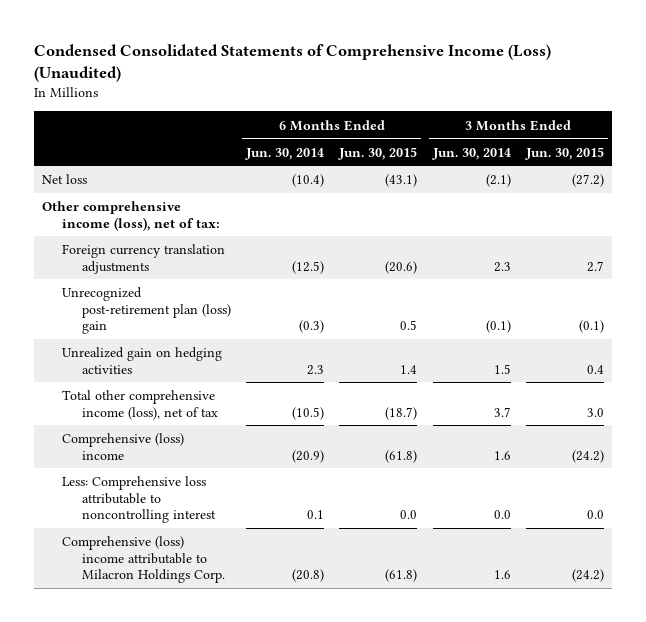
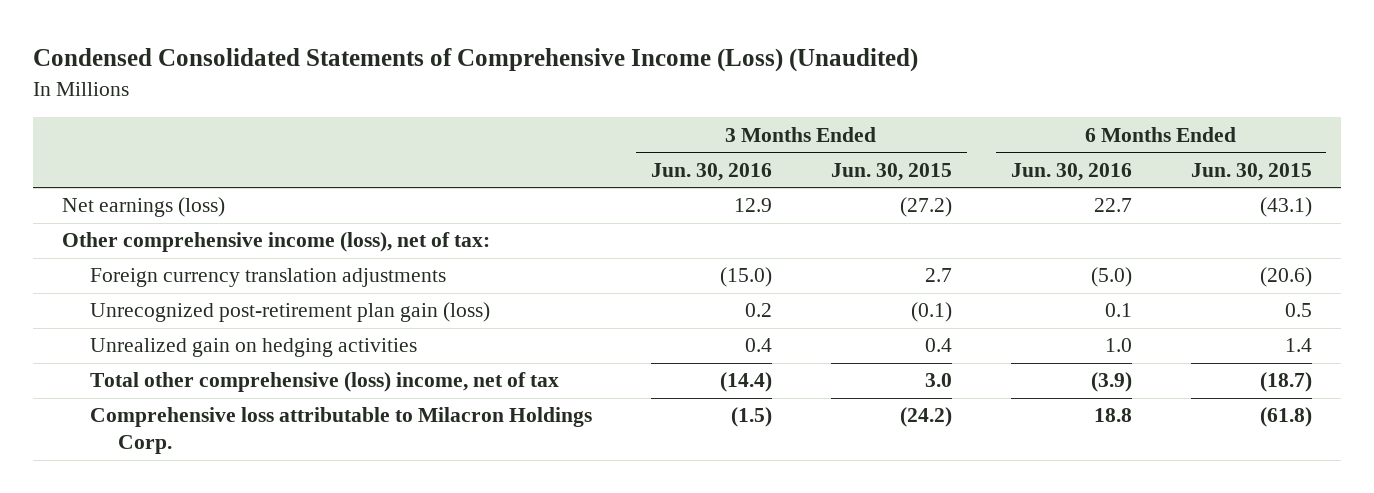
[244,147,324,160] Jun. 30, 2014 -> none
[431,147,511,160] Jun. 30, 2014 -> none
none -> [651,162,773,181] Jun. 30, 2016
none -> [1010,162,1132,181] Jun. 30, 2016
[41,174,87,185] Net loss -> [62,197,226,218] Net earnings (loss)
[61,287,231,335] Unrecognized post-retirement plan (loss) gain -> [90,302,491,323] Unrecognized post-retirement plan gain (loss)
[61,433,184,460] Comprehensive (loss) income -> none
[61,476,216,524] Less: Comprehensive loss attributable to noncontrolling interest -> none
[61,390,218,420] Total other comprehensive income (loss), net of tax -> [90,372,560,393] Total other comprehensive (loss) income, net of tax
[61,536,225,584] Comprehensive (loss) income attributable to Milacron Holdings Corp. -> [90,407,593,455] Comprehensive loss attributable to Milacron Holdings Corp.

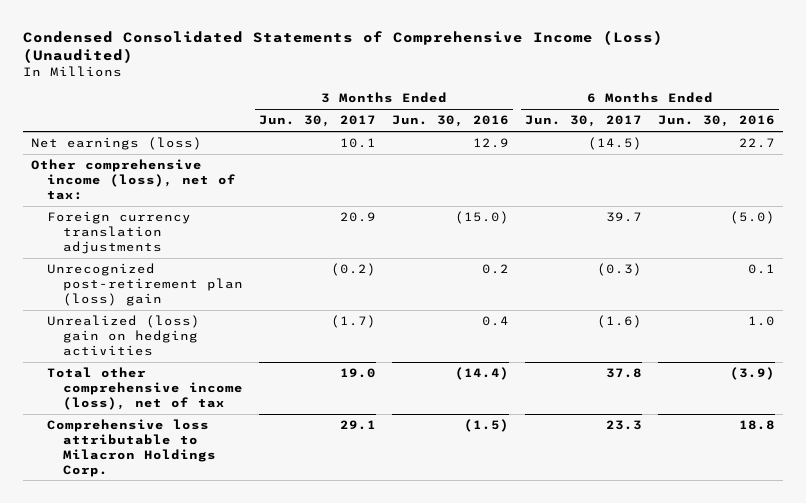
[830,162,952,181] Jun. 30, 2015 -> none
[1190,162,1312,181] Jun. 30, 2015 -> none
none -> [258,115,376,128] Jun. 30, 2017
none -> [524,115,642,128] Jun. 30, 2017
[90,302,491,323] Unrecognized post-retirement plan gain (loss) -> [47,263,243,306] Unrecognized post-retirement plan (loss) gain
[90,338,418,358] Unrealized gain on hedging activities -> [47,315,201,356] Unrealized (loss) gain on hedging activities
[90,372,560,393] Total other comprehensive (loss) income, net of tax -> [47,367,243,410] Total other comprehensive income (loss), net of tax

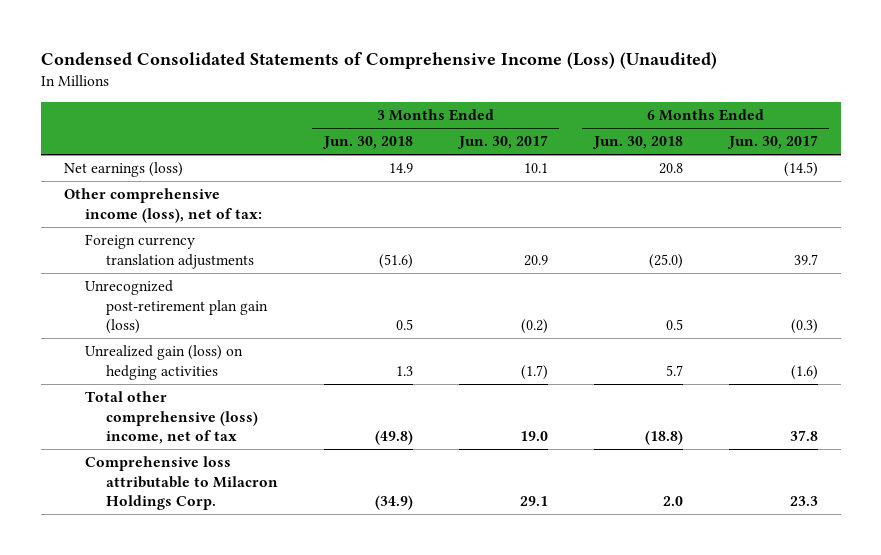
[391,115,509,128] Jun. 30, 2016 -> none
[657,115,775,128] Jun. 30, 2016 -> none
none -> [321,136,413,150] Jun. 30, 2018
none -> [591,136,683,150] Jun. 30, 2018
[47,263,243,306] Unrecognized post-retirement plan (loss) gain -> [84,280,268,334] Unrecognized post-retirement plan gain (loss)
[47,315,201,356] Unrealized (loss) gain on hedging activities -> [84,345,243,380] Unrealized gain (loss) on hedging activities
[47,367,243,410] Total other comprehensive income (loss), net of tax -> [84,391,258,444] Total other comprehensive (loss) income, net of tax

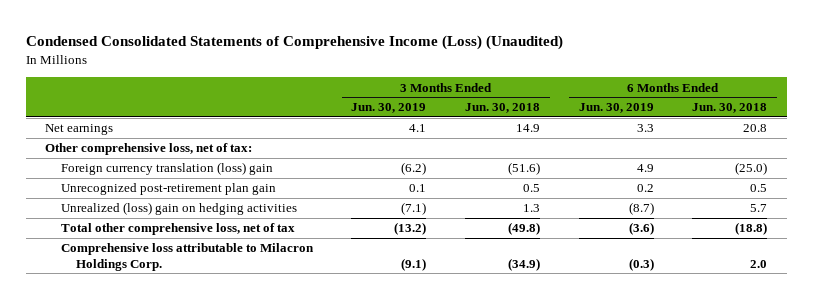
[456,135,548,150] Jun. 30, 2017 -> none
[726,135,818,150] Jun. 30, 2017 -> none
none -> [351,103,427,114] Jun. 30, 2019
none -> [578,103,654,114] Jun. 30, 2019
[63,162,183,178] Net earnings (loss) -> [45,124,114,136] Net earnings
[63,188,262,223] Other comprehensive income (loss), net of tax: -> [45,143,253,156] Other comprehensive loss, net of tax:
[84,234,254,269] Foreign currency translation adjustments -> [60,162,273,176] Foreign currency translation (loss) gain
[84,280,268,334] Unrecognized post-retirement plan gain (loss) -> [60,183,276,196] Unrecognized post-retirement plan gain
[84,345,243,380] Unrealized gain (loss) on hedging activities -> [60,202,297,216] Unrealized (loss) gain on hedging activities
[84,391,258,444] Total other comprehensive (loss) income, net of tax -> [60,223,295,236] Total other comprehensive loss, net of tax

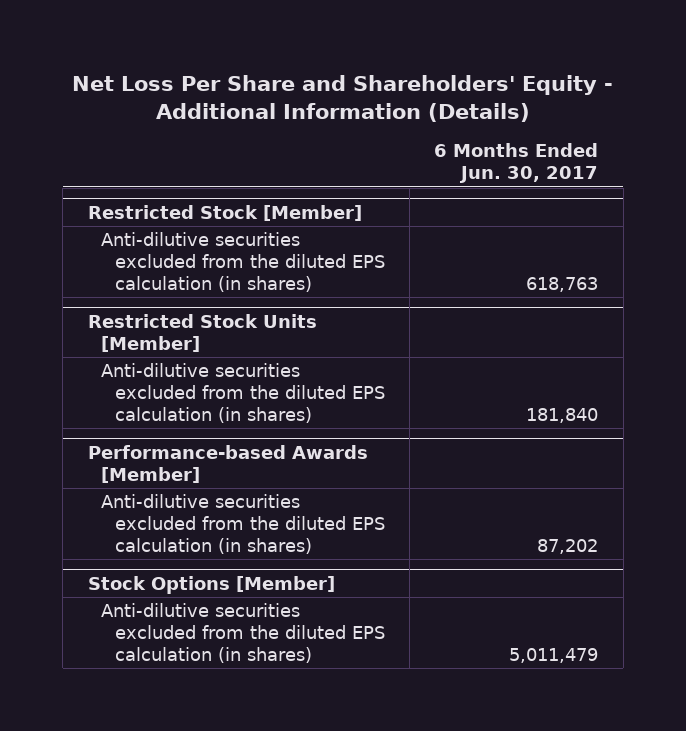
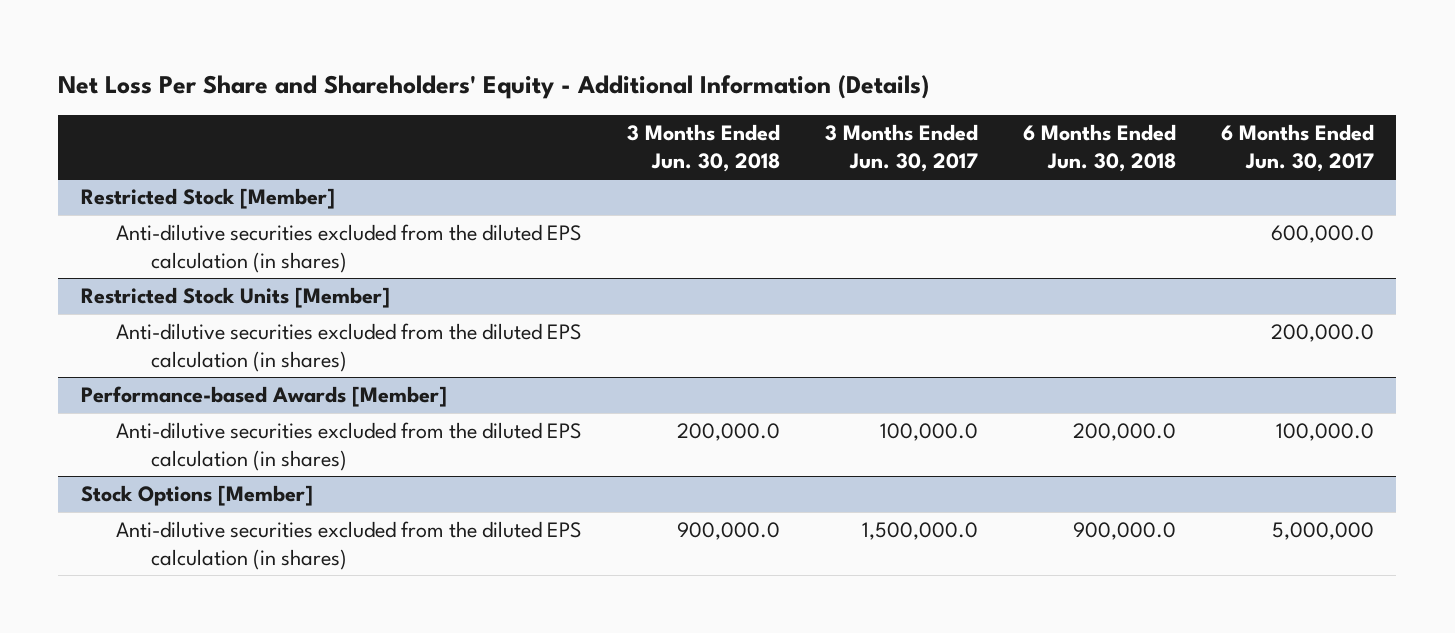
none -> [626,124,780,172] 3 Months Ended Jun. 30, 2018
none -> [824,124,978,172] 3 Months Ended Jun. 30, 2017
none -> [1022,124,1176,172] 6 Months Ended Jun. 30, 2018
[526,277,599,293] 618,763 -> [1270,225,1374,244] 600,000.0
[526,408,599,424] 181,840 -> [1270,324,1374,343] 200,000.0
[537,539,599,555] 87,202 -> [1275,423,1374,442] 100,000.0
[509,648,599,664] 5,011,479 -> [1271,522,1374,541] 5,000,000

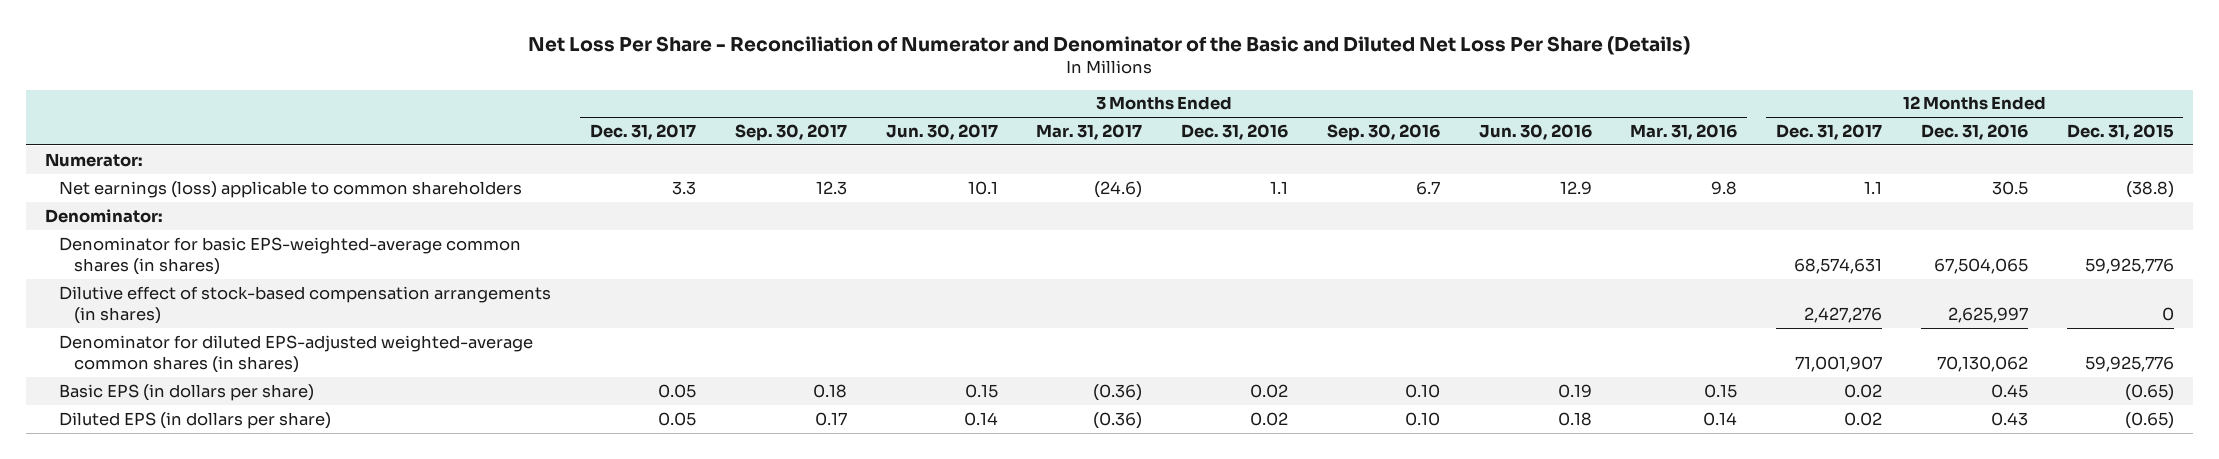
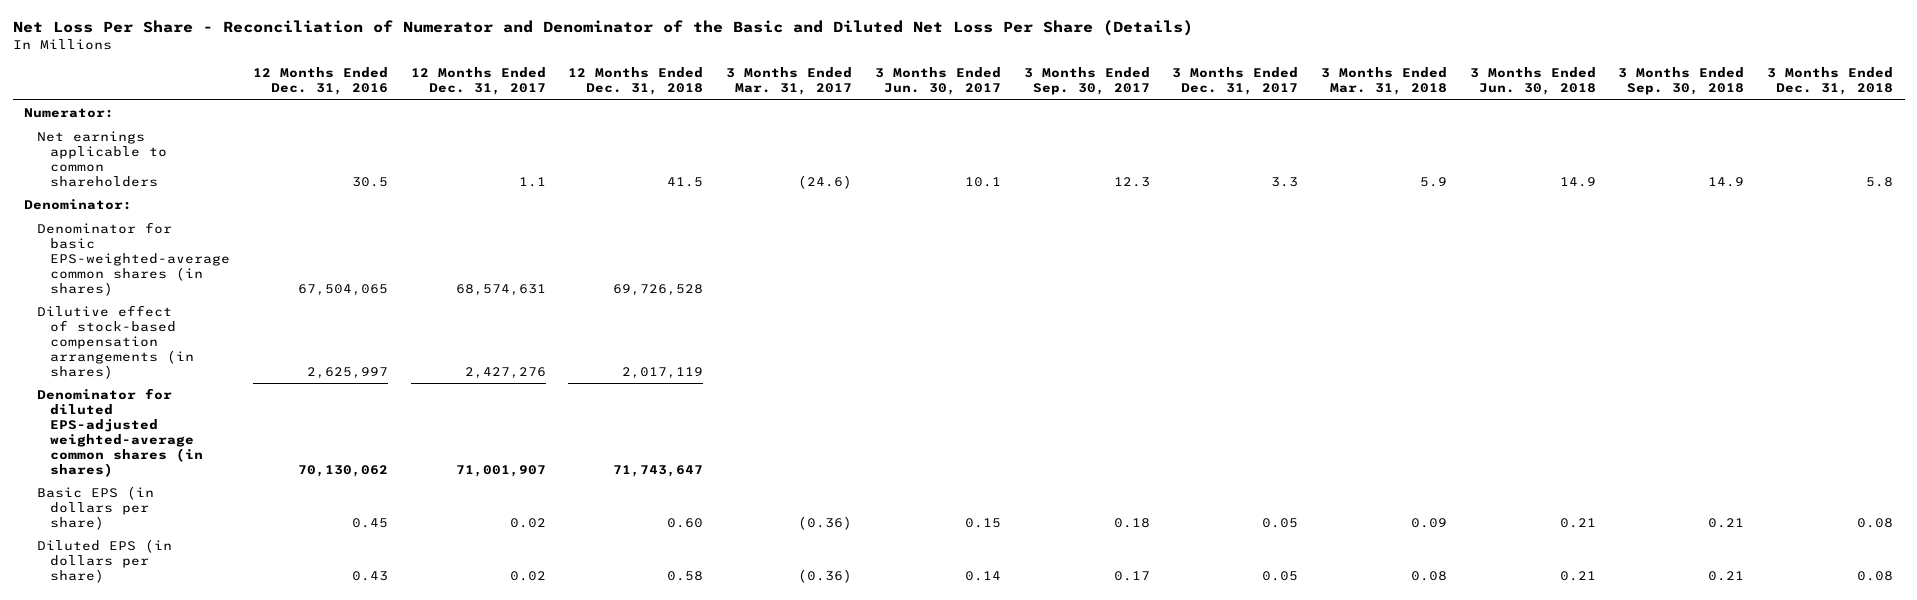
[1181,124,1289,141] Dec. 31, 2016 -> none
[1326,124,1440,142] Sep. 30, 2016 -> none
[1478,124,1592,141] Jun. 30, 2016 -> none
[1630,124,1738,141] Mar. 31, 2016 -> none
[2066,124,2174,141] Dec. 31, 2015 -> none
none -> [568,67,704,96] 12 Months Ended Dec. 31, 2018
none -> [1321,67,1448,96] 3 Months Ended Mar. 31, 2018
none -> [1469,67,1596,96] 3 Months Ended Jun. 30, 2018
none -> [1618,67,1745,96] 3 Months Ended Sep. 30, 2018
none -> [1767,67,1894,96] 3 Months Ended Dec. 31, 2018
[59,180,523,198] Net earnings (loss) applicable to common shareholders -> [37,131,168,187] Net earnings applicable to common shareholders

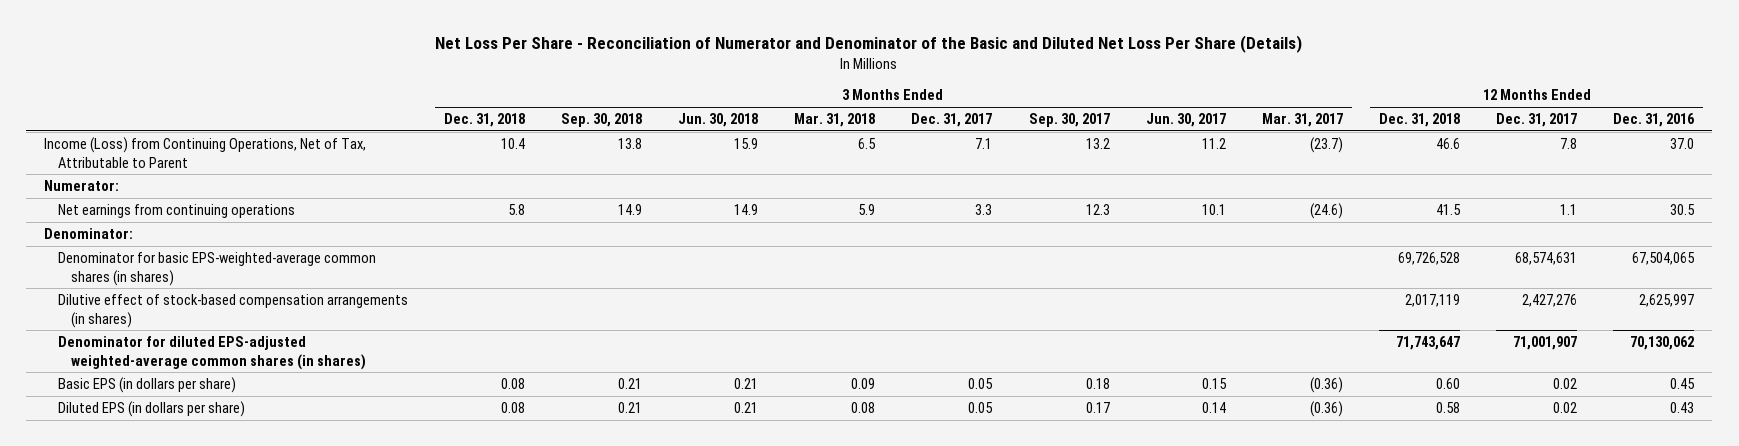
none -> [44,137,367,168] Income (Loss) from Continuing Operations, Net of Tax, Attributable to Parent
[37,131,168,187] Net earnings applicable to common shareholders -> [57,204,295,219] Net earnings from continuing operations

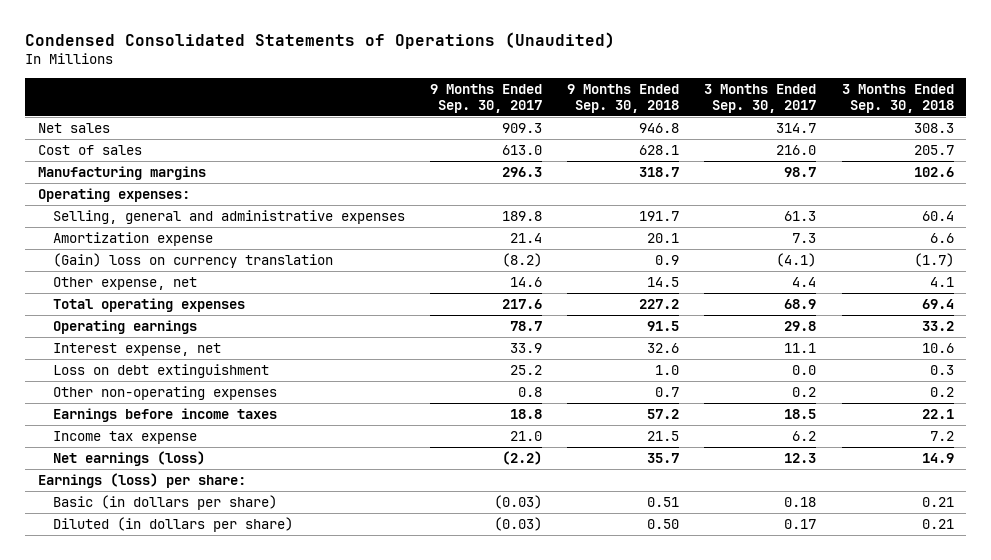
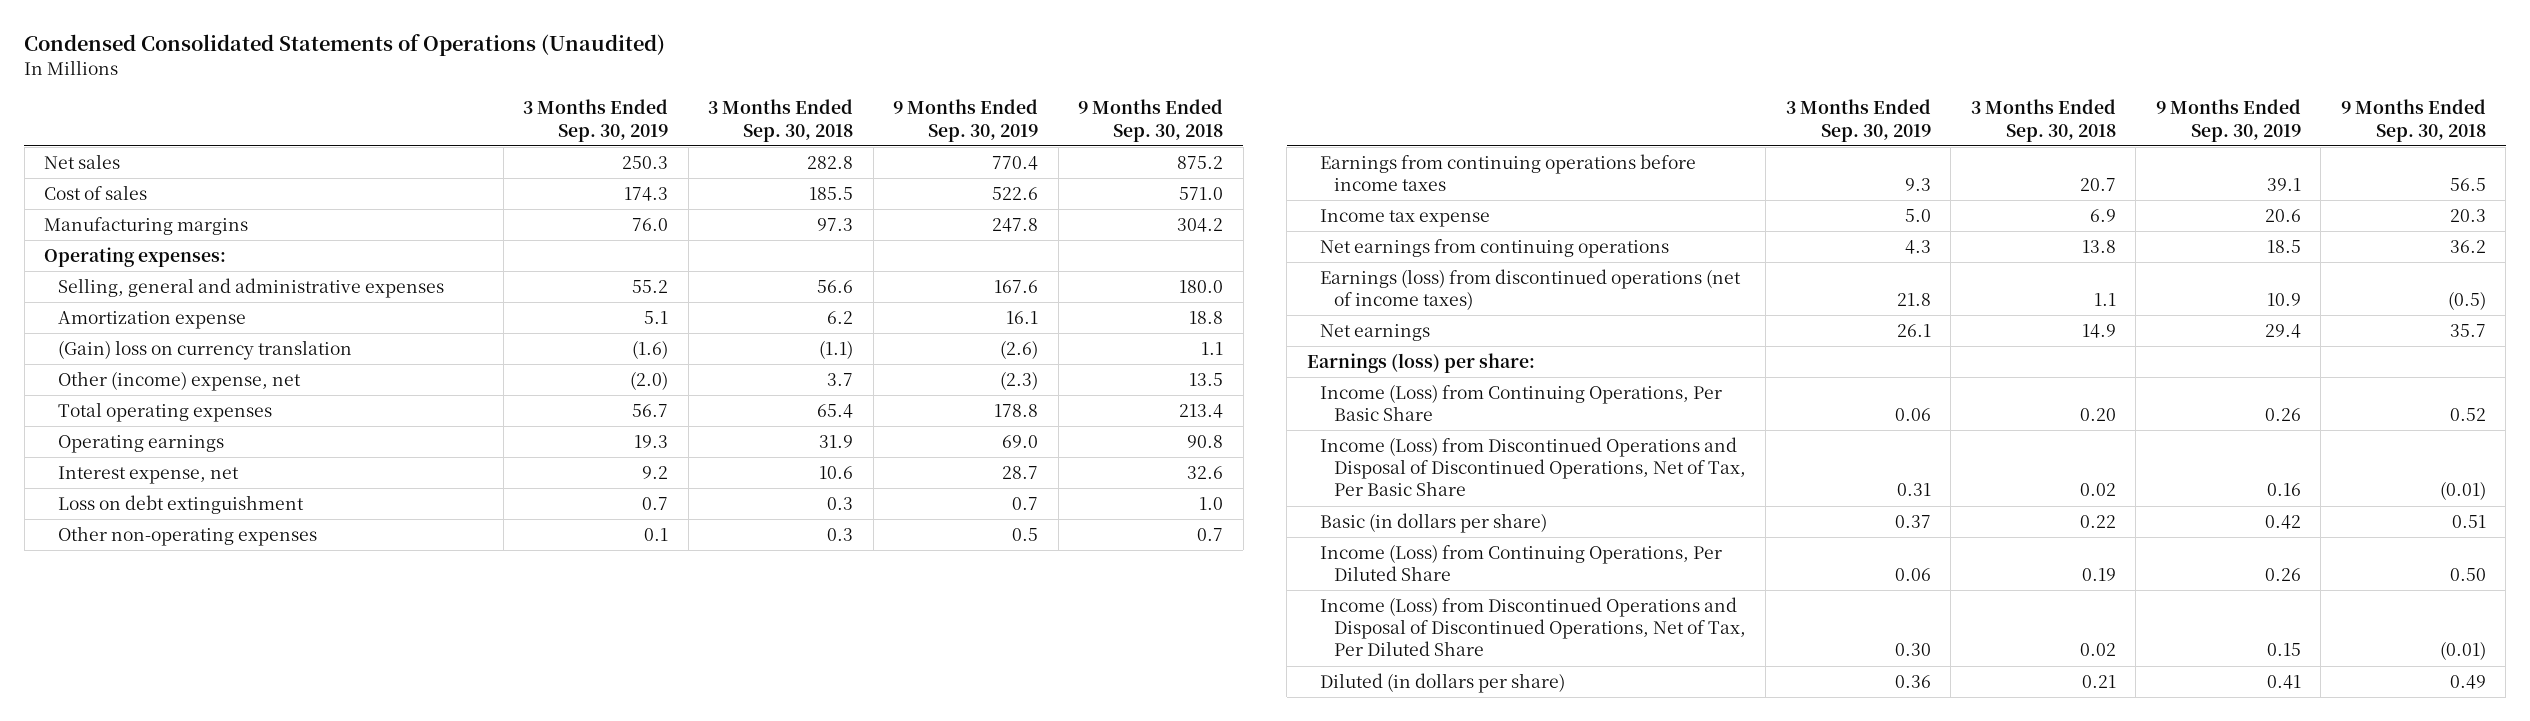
[429,83,542,113] 9 Months Ended Sep. 30, 2017 -> none
[704,83,817,113] 3 Months Ended Sep. 30, 2017 -> none
none -> [523,99,669,142] 3 Months Ended Sep. 30, 2019
none -> [893,99,1039,142] 9 Months Ended Sep. 30, 2019
[639,122,680,133] 946.8 -> [1177,155,1224,169] 875.2
[913,122,954,133] 308.3 -> [807,155,854,169] 282.8
[639,144,680,155] 628.1 -> [1179,186,1224,200] 571.0
[913,144,954,155] 205.7 -> [809,186,854,200] 185.5
[639,166,680,177] 318.7 -> [1177,217,1224,232] 304.2
[913,166,954,177] 102.6 -> [817,217,854,231] 97.3
[639,210,680,221] 191.7 -> [1179,279,1224,293] 180.0
[921,210,954,221] 60.4 -> [817,279,854,293] 56.6
[647,232,680,243] 20.1 -> [1189,310,1224,324] 18.8
[929,232,954,243] 6.6 -> [827,310,854,324] 6.2
[655,254,680,265] 0.9 -> [1201,341,1224,355] 1.1
[913,252,954,267] (1.7) -> [819,339,854,359] (1.1)
[52,276,197,290] Other expense, net -> [57,370,301,391] Other (income) expense, net
[647,276,680,287] 14.5 -> [1189,372,1224,386] 13.5
[929,276,954,287] 4.1 -> [827,372,854,386] 3.7
[639,298,680,309] 227.2 -> [1179,403,1224,418] 213.4
[921,298,954,309] 69.4 -> [817,403,854,418] 65.4
[647,320,680,331] 91.5 -> [1187,434,1224,448] 90.8
[921,320,954,331] 33.2 -> [819,434,854,448] 31.9
[929,386,954,397] 0.2 -> [827,527,854,541] 0.3
[52,407,277,422] Earnings before income taxes -> [1320,153,1697,192] Earnings from continuing operations before income taxes
[647,408,680,419] 57.2 -> [2449,178,2486,192] 56.5
[921,408,954,419] 22.1 -> [2079,178,2116,192] 20.7
[647,430,680,441] 21.5 -> [2449,208,2486,222] 20.3
[929,430,954,441] 7.2 -> [2089,208,2116,222] 6.9
none -> [1320,238,1670,258] Net earnings from continuing operations
none -> [1320,268,1742,311] Earnings (loss) from discontinued operations (net of income taxes)
[52,450,205,466] Net earnings (loss) -> [1320,323,1431,341] Net earnings
none -> [1320,383,1723,422] Income (Loss) from Continuing Operations, Per Basic Share
none -> [1320,436,1746,497] Income (Loss) from Discontinued Operations and Disposal of Discontinued Operations, Net of Tax, Per Basic Share
[921,496,954,507] 0.21 -> [2079,514,2116,528] 0.22
none -> [1320,543,1723,582] Income (Loss) from Continuing Operations, Per Diluted Share
none -> [1320,596,1746,657] Income (Loss) from Discontinued Operations and Disposal of Discontinued Operations, Net of Tax, Per Diluted Share
[647,518,680,529] 0.50 -> [2449,674,2486,689] 0.49

